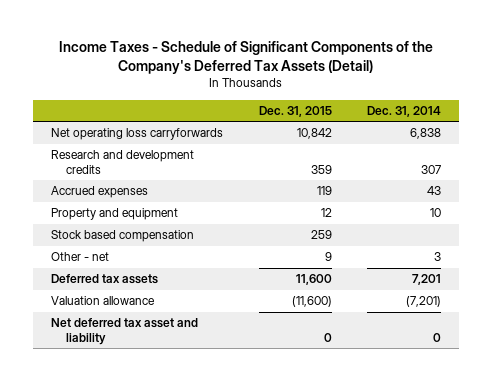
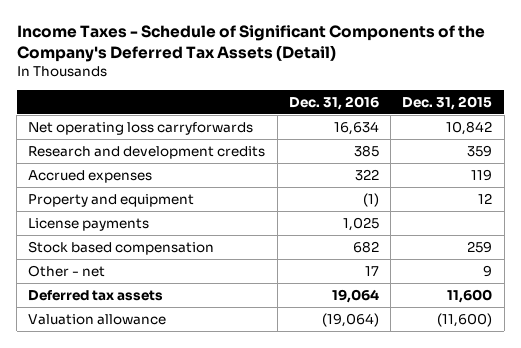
[367,105,442,117] Dec. 31, 2014 -> none
none -> [288,95,379,110] Dec. 31, 2016
none -> [28,217,150,231] License payments
[50,318,198,346] Net deferred tax asset and liability -> none

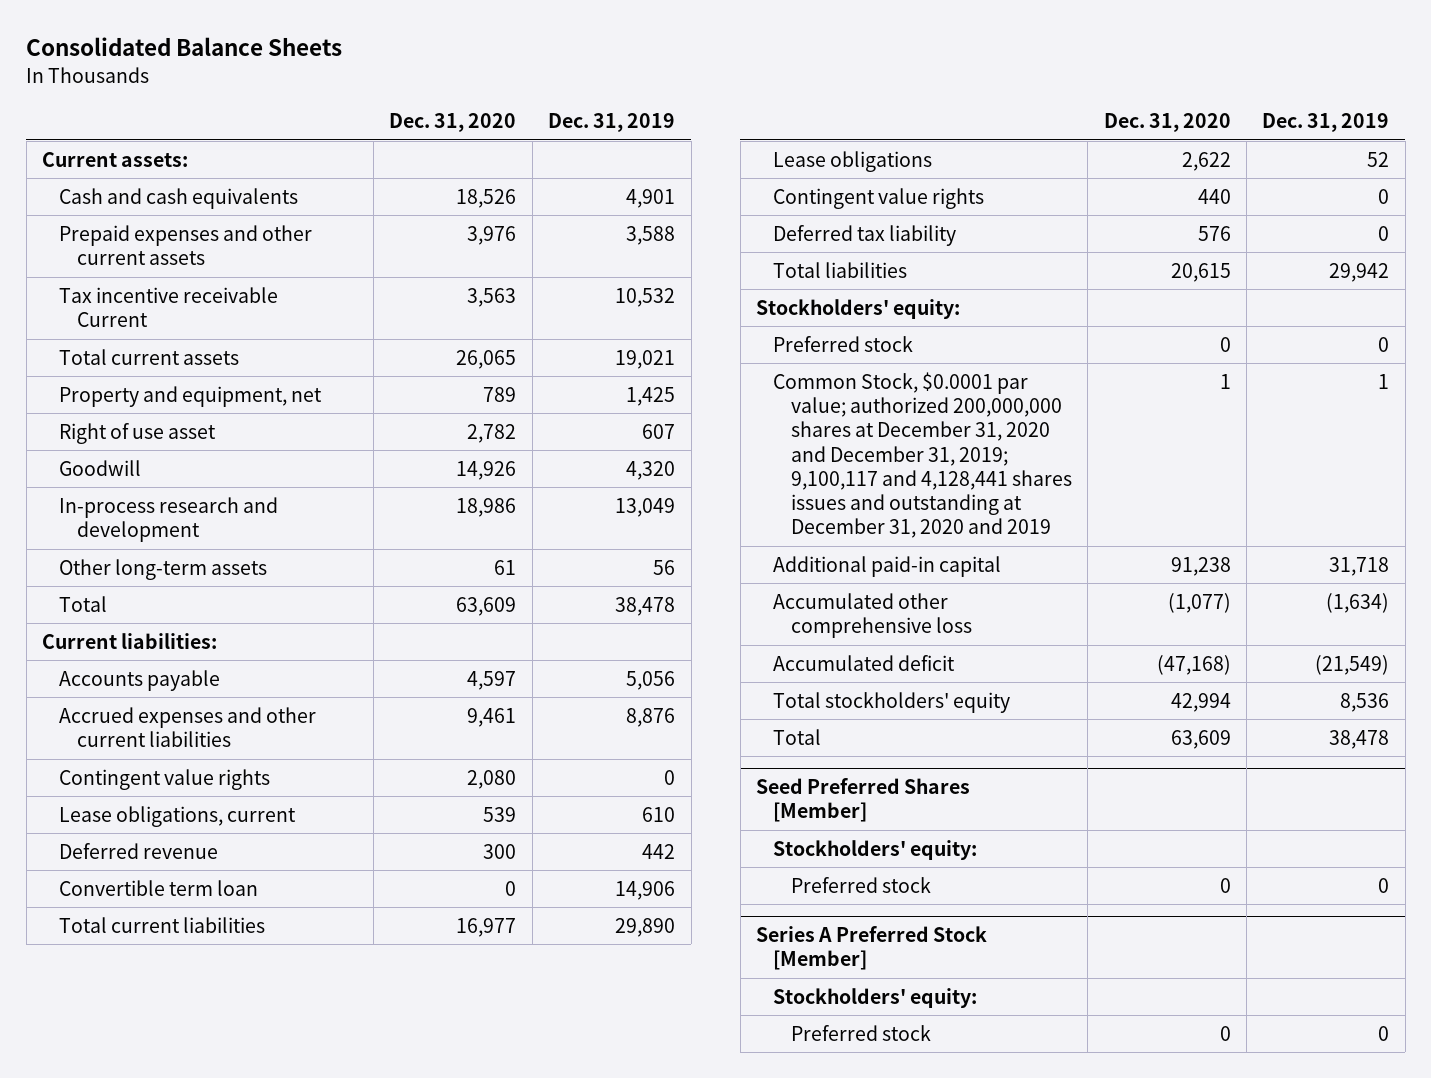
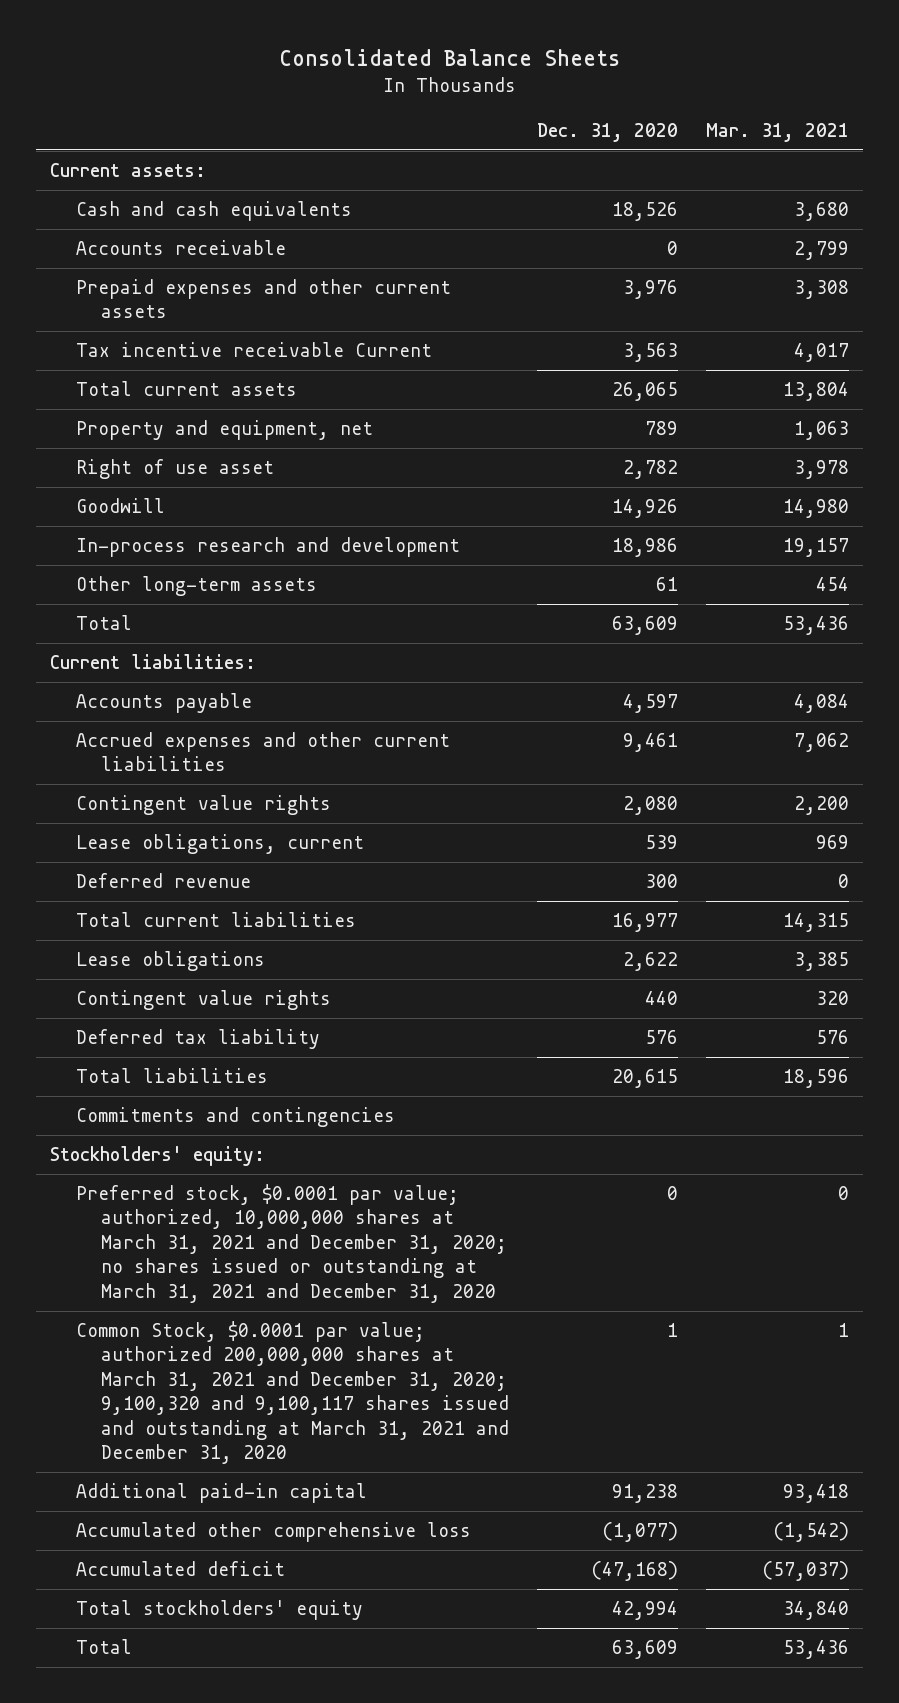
[548,113,676,133] Dec. 31, 2019 -> none
none -> [706,122,850,142] Mar. 31, 2021
none -> [75,240,286,256] Accounts receivable
[59,879,259,896] Convertible term loan -> none
none -> [75,1107,395,1128] Commitments and contingencies
[773,335,914,352] Preferred stock -> [75,1184,508,1303] Preferred stock, $0.0001 par value; authorized, 10,000,000 shares at March 31, 2021 and December 31, 2020; no shares issued or outstanding at March 31, 2021 and December 31, 2020
[773,371,1072,539] Common Stock, $0.0001 par value; authorized 200,000,000 shares at December 31, 2020 and December 31, 2019; 9,100,117 and 4,128,441 shares issues and outstanding at December 31, 2020 and 2019 -> [75,1321,510,1465] Common Stock, $0.0001 par value; authorized 200,000,000 shares at March 31, 2021 and December 31, 2020; 9,100,320 and 9,100,117 shares issued and outstanding at March 31, 2021 and December 31, 2020
[756,777,971,823] Seed Preferred Shares [Member] -> none
[773,839,978,860] Stockholders' equity: -> none
[790,876,931,893] Preferred stock -> none
[756,925,988,971] Series A Preferred Stock [Member] -> none
[773,987,978,1008] Stockholders' equity: -> none
[790,1024,931,1041] Preferred stock -> none

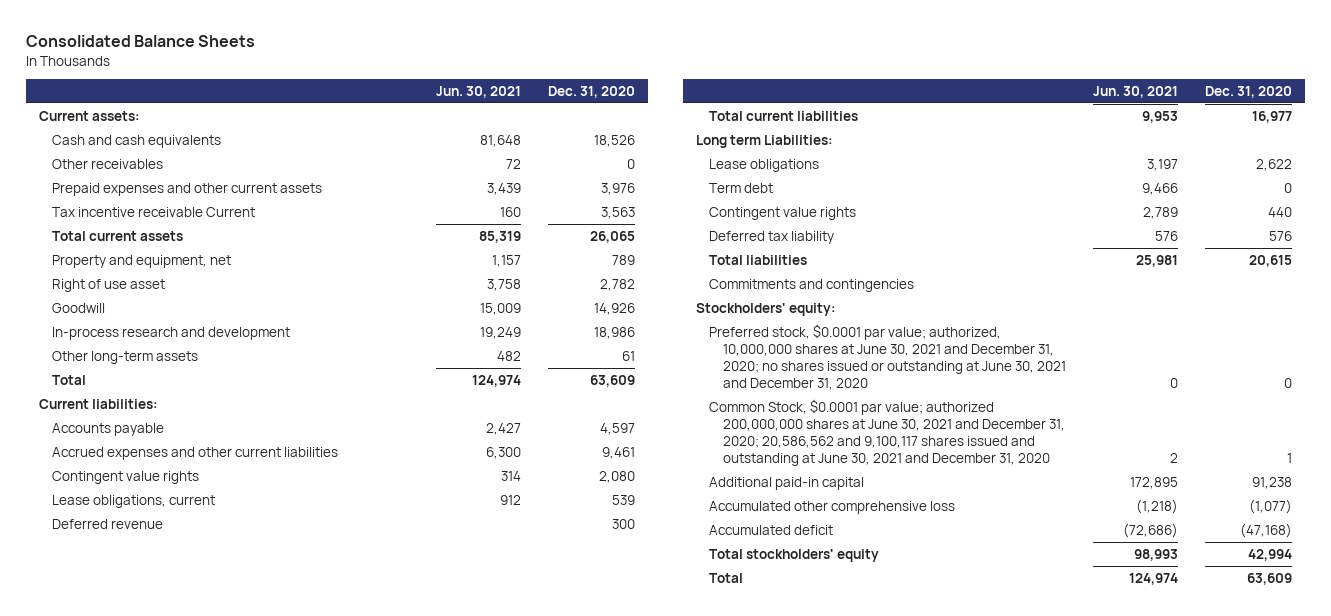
[706,122,850,142] Mar. 31, 2021 -> none
none -> [435,86,521,99] Jun. 30, 2021
[75,240,286,256] Accounts receivable -> none
none -> [52,158,164,169] Other receivables
none -> [696,134,834,148] Long term Liabilities:
none -> [709,182,774,193] Term debt
[75,1184,508,1303] Preferred stock, $0.0001 par value; authorized, 10,000,000 shares at March 31, 2021 and December 31, 2020; no shares issued or outstanding at March 31, 2021 and December 31, 2020 -> [709,323,1066,391] Preferred stock, $0.0001 par value; authorized, 10,000,000 shares at June 30, 2021 and December 31, 2020; no shares issued or outstanding at June 30, 2021 and December 31, 2020
[75,1321,510,1465] Common Stock, $0.0001 par value; authorized 200,000,000 shares at March 31, 2021 and December 31, 2020; 9,100,320 and 9,100,117 shares issued and outstanding at March 31, 2021 and December 31, 2020 -> [709,398,1065,467] Common Stock, $0.0001 par value; authorized 200,000,000 shares at June 30, 2021 and December 31, 2020; 20,586,562 and 9,100,117 shares issued and outstanding at June 30, 2021 and December 31, 2020

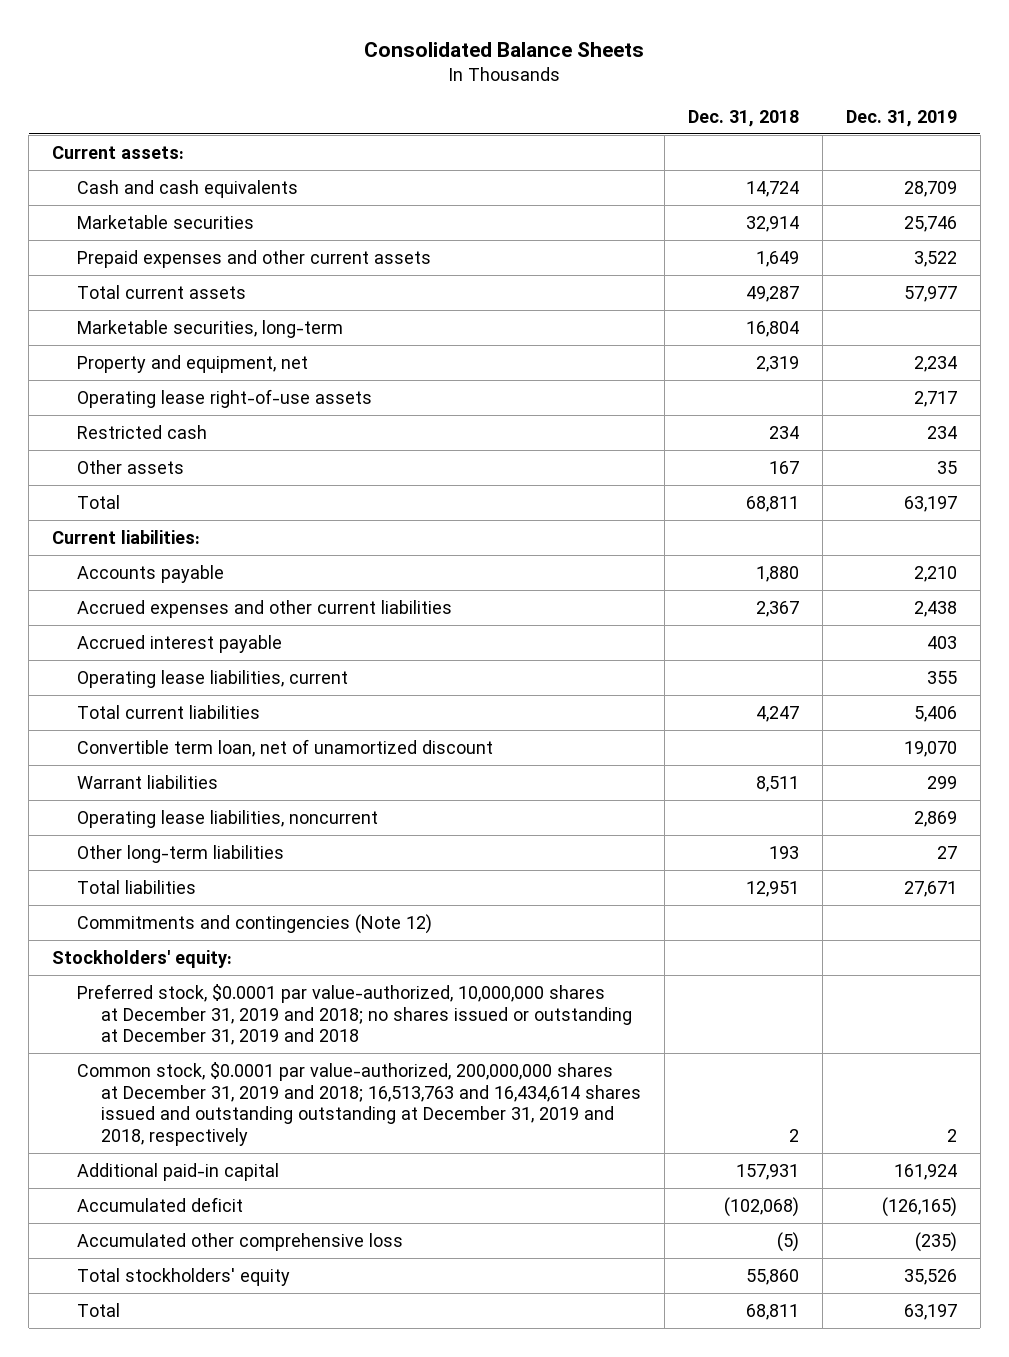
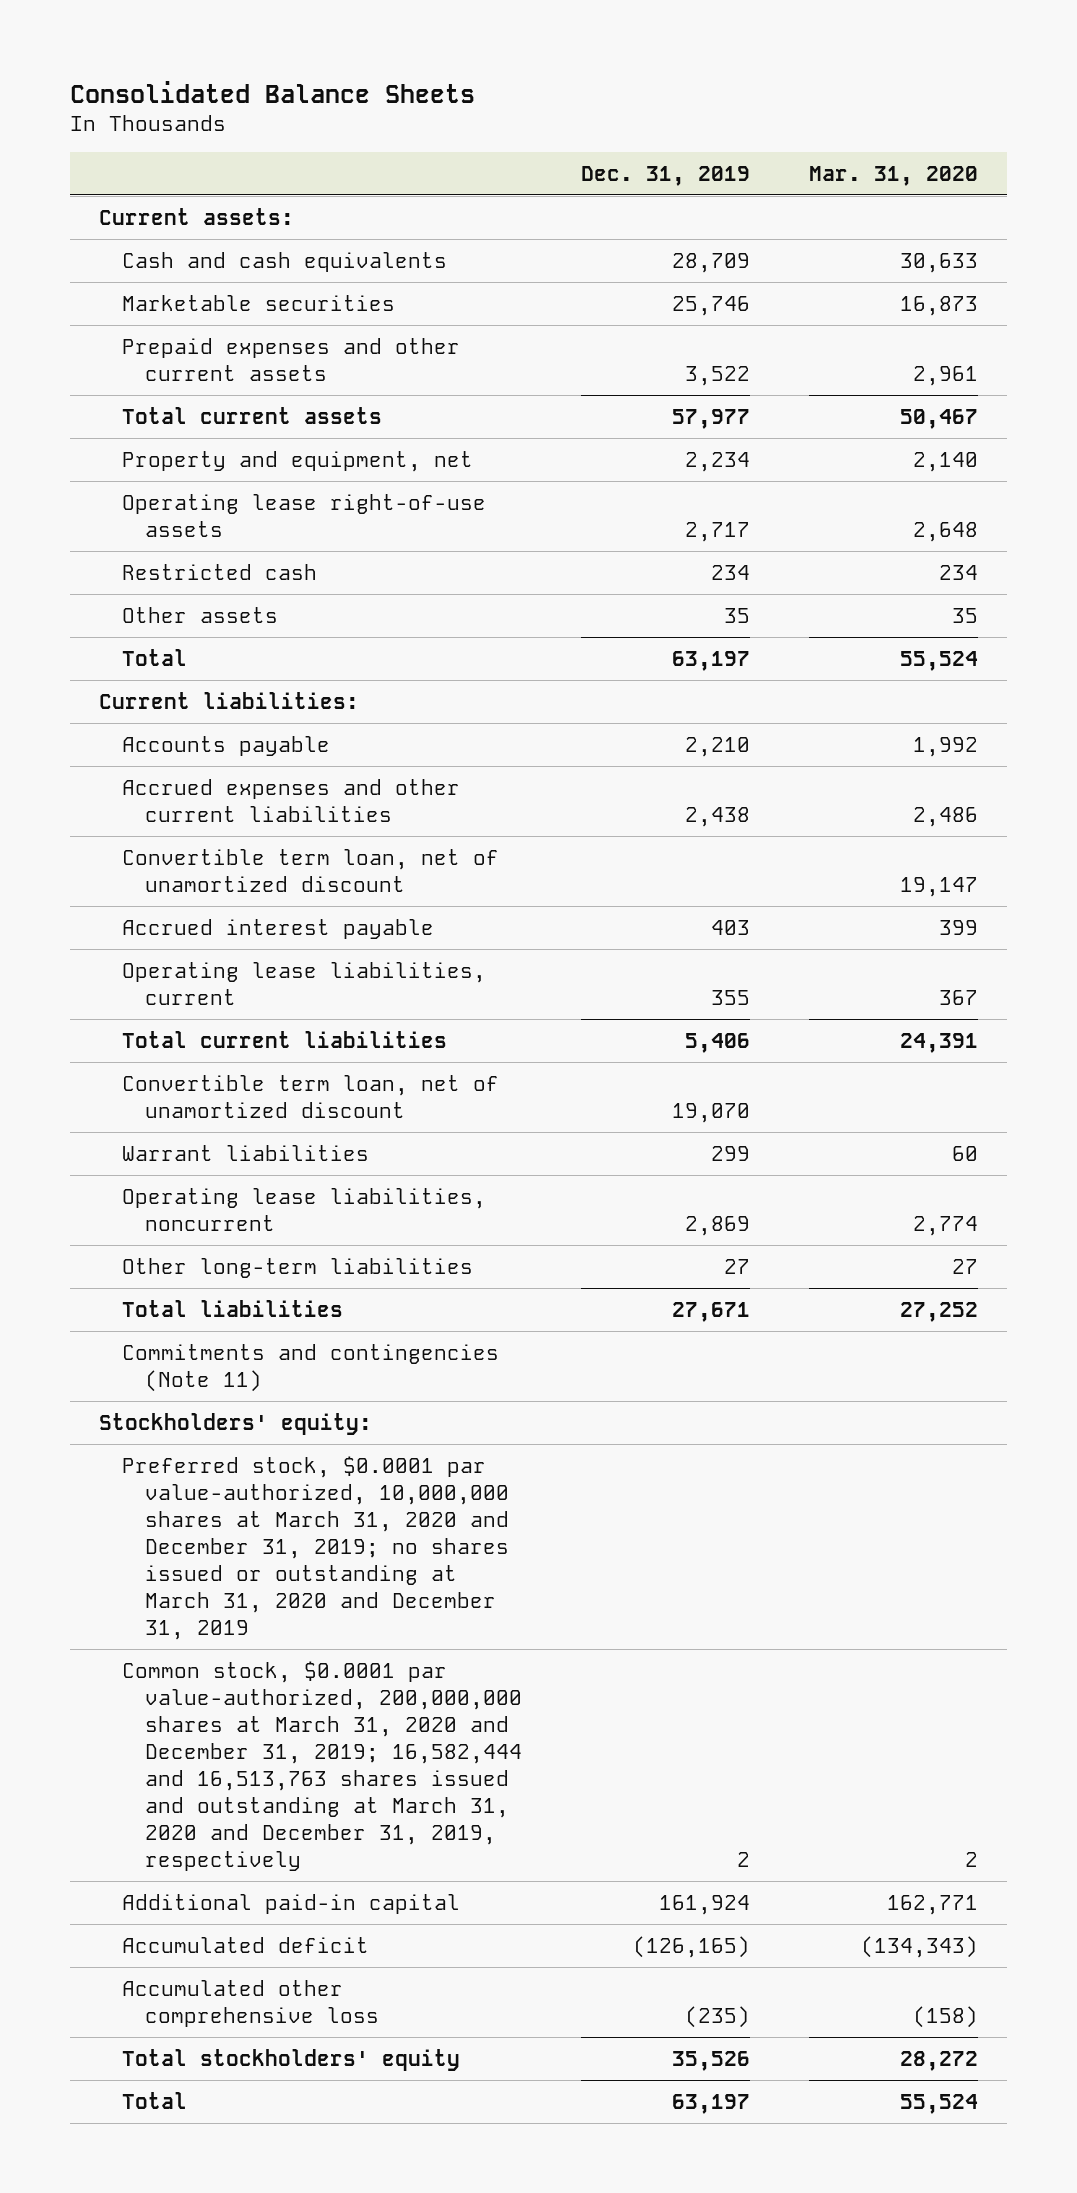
[687,109,799,127] Dec. 31, 2018 -> none
none -> [808,165,978,186] Mar. 31, 2020
[76,319,343,338] Marketable securities, long-term -> none
none -> [121,848,499,892] Convertible term loan, net of unamortized discount
[76,913,432,934] Commitments and contingencies (Note 12) -> [121,1343,499,1392] Commitments and contingencies (Note 11)
[76,983,633,1046] Preferred stock, $0.0001 par value-authorized, 10,000,000 shares at December 31, 2019 and 2018; no shares issued or outstanding at December 31, 2019 and 2018 -> [121,1455,509,1641] Preferred stock, $0.0001 par value-authorized, 10,000,000 shares at March 31, 2020 and December 31, 2019; no shares issued or outstanding at March 31, 2020 and December 31, 2019
[76,1061,642,1147] Common stock, $0.0001 par value-authorized, 200,000,000 shares at December 31, 2019 and 2018; 16,513,763 and 16,434,614 shares issued and outstanding outstanding at December 31, 2019 and 2018, respectively -> [121,1660,522,1872] Common stock, $0.0001 par value-authorized, 200,000,000 shares at March 31, 2020 and December 31, 2019; 16,582,444 and 16,513,763 shares issued and outstanding at March 31, 2020 and December 31, 2019, respectively

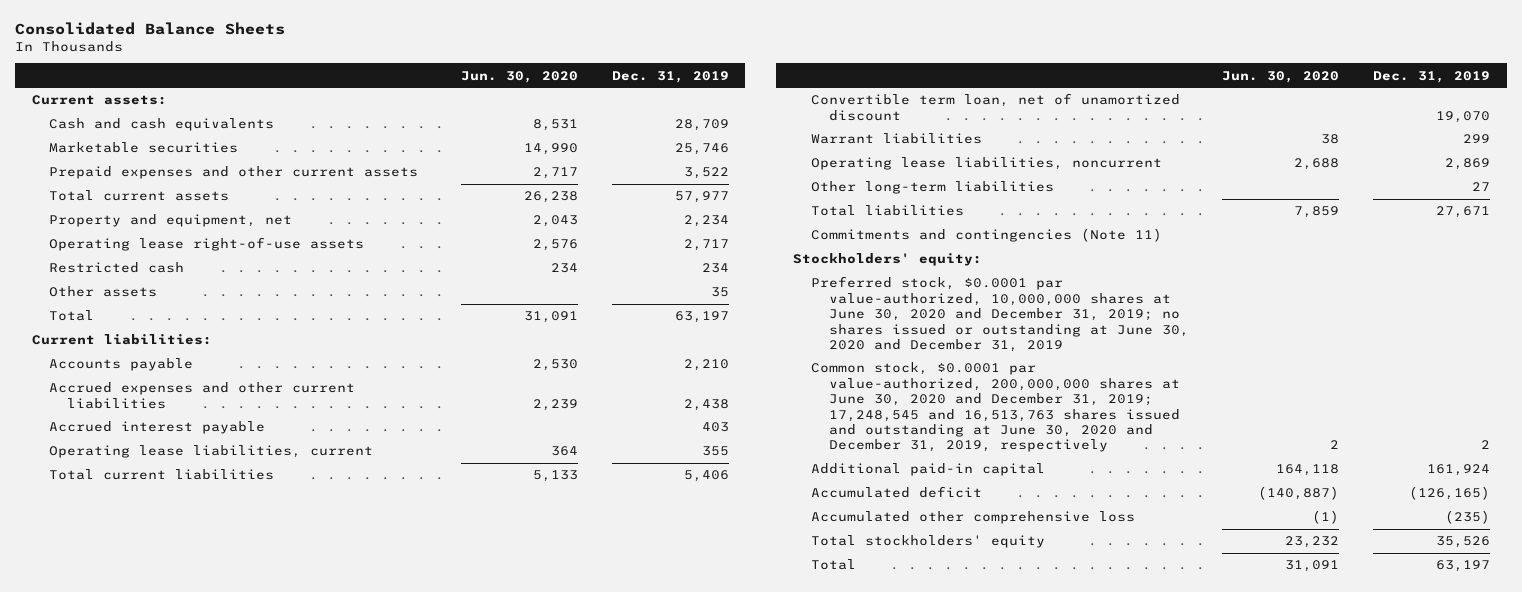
[808,165,978,186] Mar. 31, 2020 -> none
none -> [460,70,578,83] Jun. 30, 2020
[121,848,499,892] Convertible term loan, net of unamortized discount -> none
[121,1455,509,1641] Preferred stock, $0.0001 par value-authorized, 10,000,000 shares at March 31, 2020 and December 31, 2019; no shares issued or outstanding at March 31, 2020 and December 31, 2019 -> [810,276,1189,353] Preferred stock, $0.0001 par value-authorized, 10,000,000 shares at June 30, 2020 and December 31, 2019; no shares issued or outstanding at June 30, 2020 and December 31, 2019
[121,1660,522,1872] Common stock, $0.0001 par value-authorized, 200,000,000 shares at March 31, 2020 and December 31, 2019; 16,582,444 and 16,513,763 shares issued and outstanding at March 31, 2020 and December 31, 2019, respectively -> [810,362,1180,453] Common stock, $0.0001 par value-authorized, 200,000,000 shares at June 30, 2020 and December 31, 2019; 17,248,545 and 16,513,763 shares issued and outstanding at June 30, 2020 and December 31, 2019, respectively

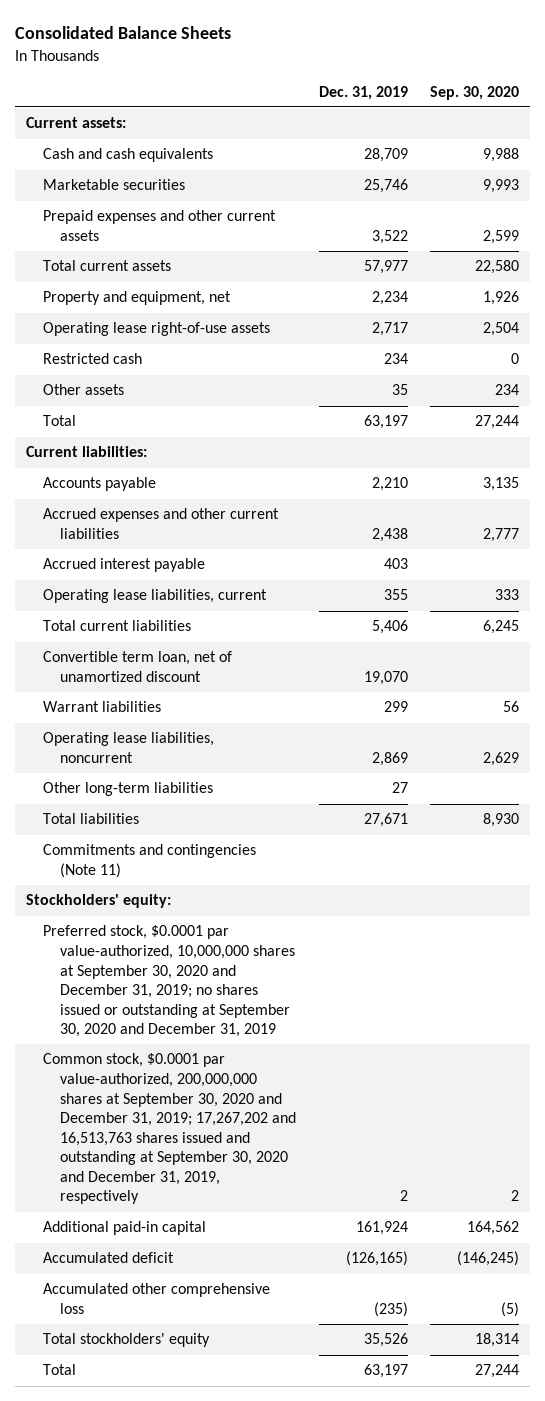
[460,70,578,83] Jun. 30, 2020 -> none
none -> [429,85,519,100] Sep. 30, 2020
[810,276,1189,353] Preferred stock, $0.0001 par value-authorized, 10,000,000 shares at June 30, 2020 and December 31, 2019; no shares issued or outstanding at June 30, 2020 and December 31, 2019 -> [43,925,296,1038] Preferred stock, $0.0001 par value-authorized, 10,000,000 shares at September 30, 2020 and December 31, 2019; no shares issued or outstanding at September 30, 2020 and December 31, 2019
[810,362,1180,453] Common stock, $0.0001 par value-authorized, 200,000,000 shares at June 30, 2020 and December 31, 2019; 17,248,545 and 16,513,763 shares issued and outstanding at June 30, 2020 and December 31, 2019, respectively -> [43,1053,297,1205] Common stock, $0.0001 par value-authorized, 200,000,000 shares at September 30, 2020 and December 31, 2019; 17,267,202 and 16,513,763 shares issued and outstanding at September 30, 2020 and December 31, 2019, respectively

